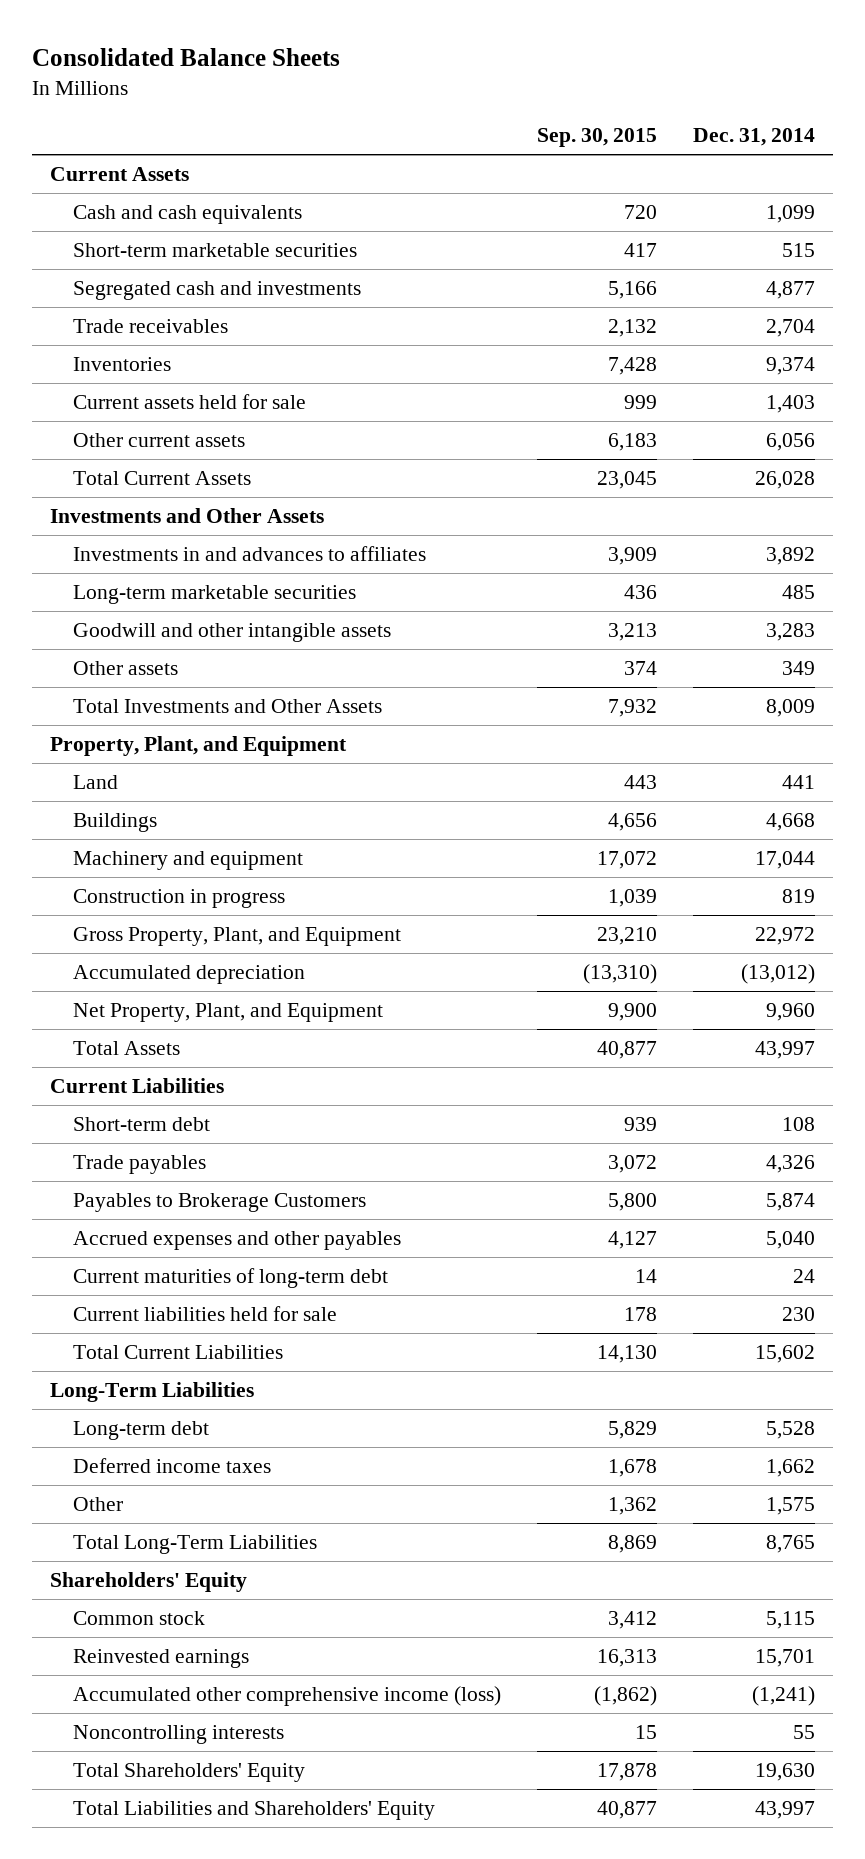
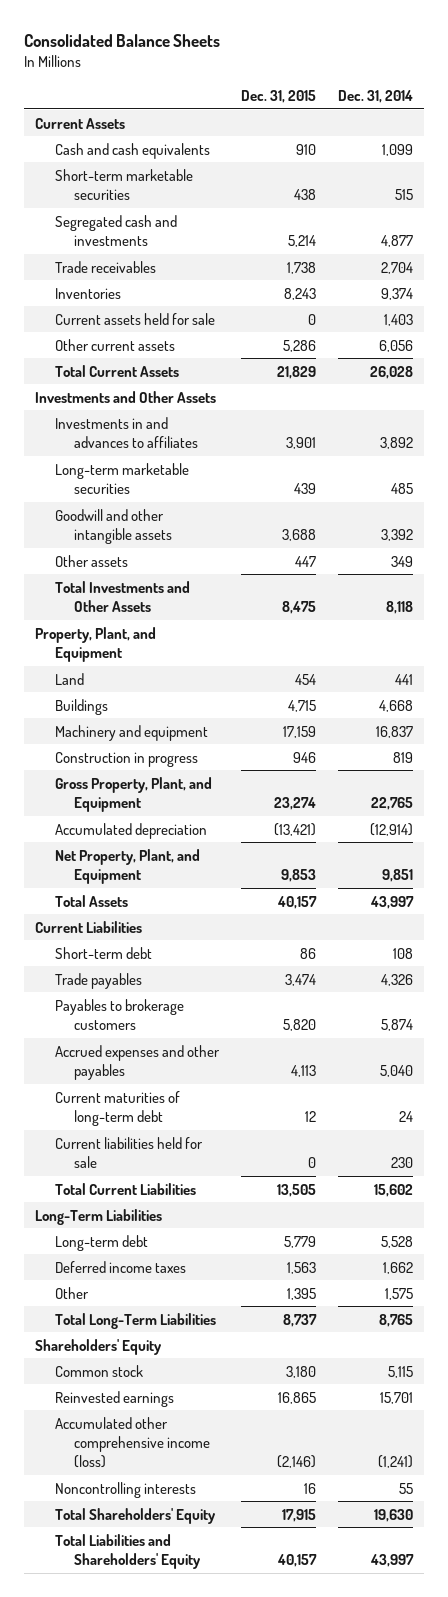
[537,128,658,148] Sep. 30, 2015 -> none
none -> [240,90,316,104] Dec. 31, 2015
[766,622,816,641] 3,283 -> [380,528,413,541] 3,392
[766,698,816,717] 8,009 -> [385,600,413,614] 8,118
[755,850,816,869] 17,044 -> [375,725,413,738] 16,837
[755,926,816,945] 22,972 -> [370,796,413,810] 22,765
[741,963,816,984] (13,012) -> [369,822,413,836] (12,914)
[766,1002,816,1021] 9,960 -> [381,868,413,882] 9,851
[73,1192,367,1212] Payables to Brokerage Customers -> [54,998,184,1030] Payables to brokerage customers

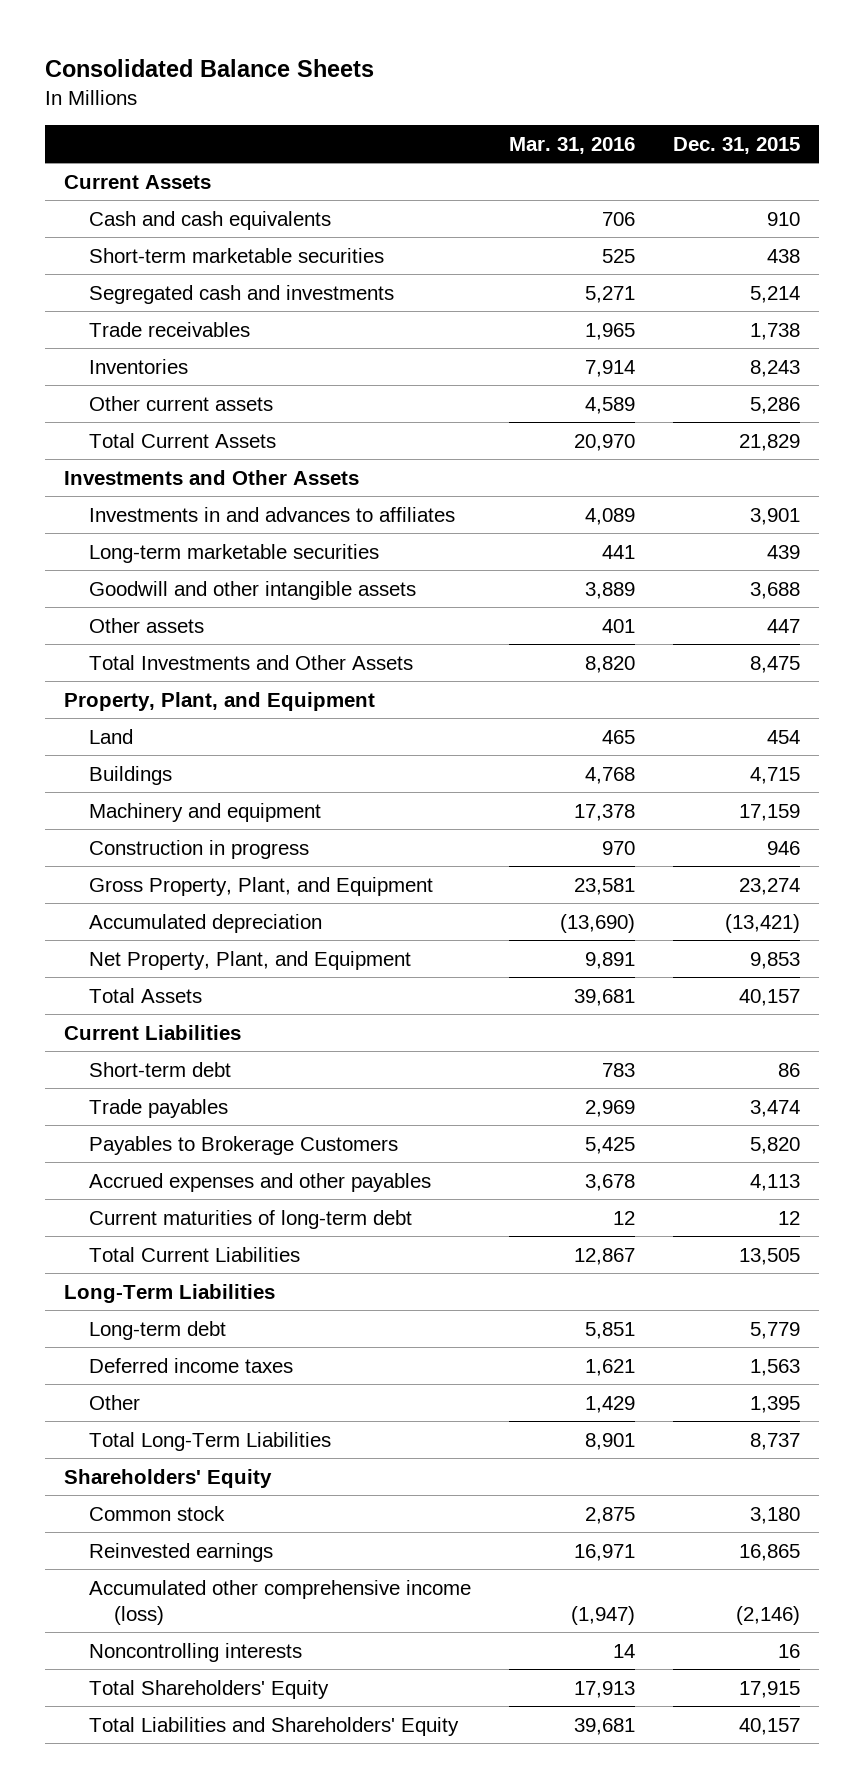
[337,90,413,104] Dec. 31, 2014 -> none
none -> [509,136,636,154] Mar. 31, 2016
[54,312,215,325] Current assets held for sale -> none
[54,998,184,1030] Payables to brokerage customers -> [89,1135,399,1155] Payables to Brokerage Customers
[54,1136,203,1168] Current liabilities held for sale -> none

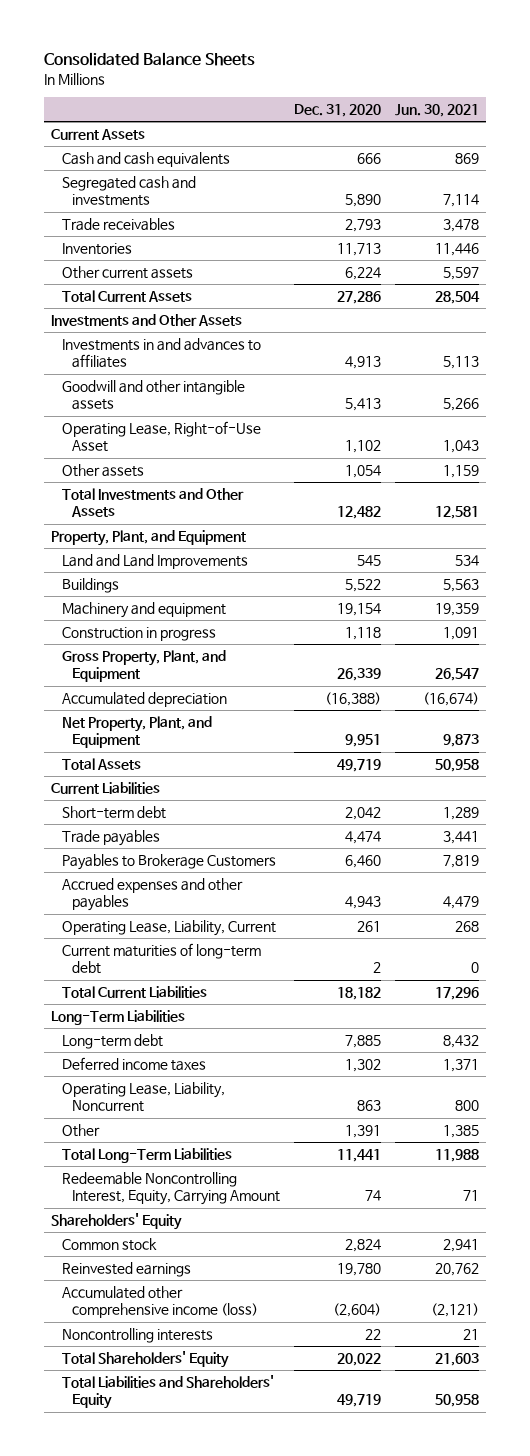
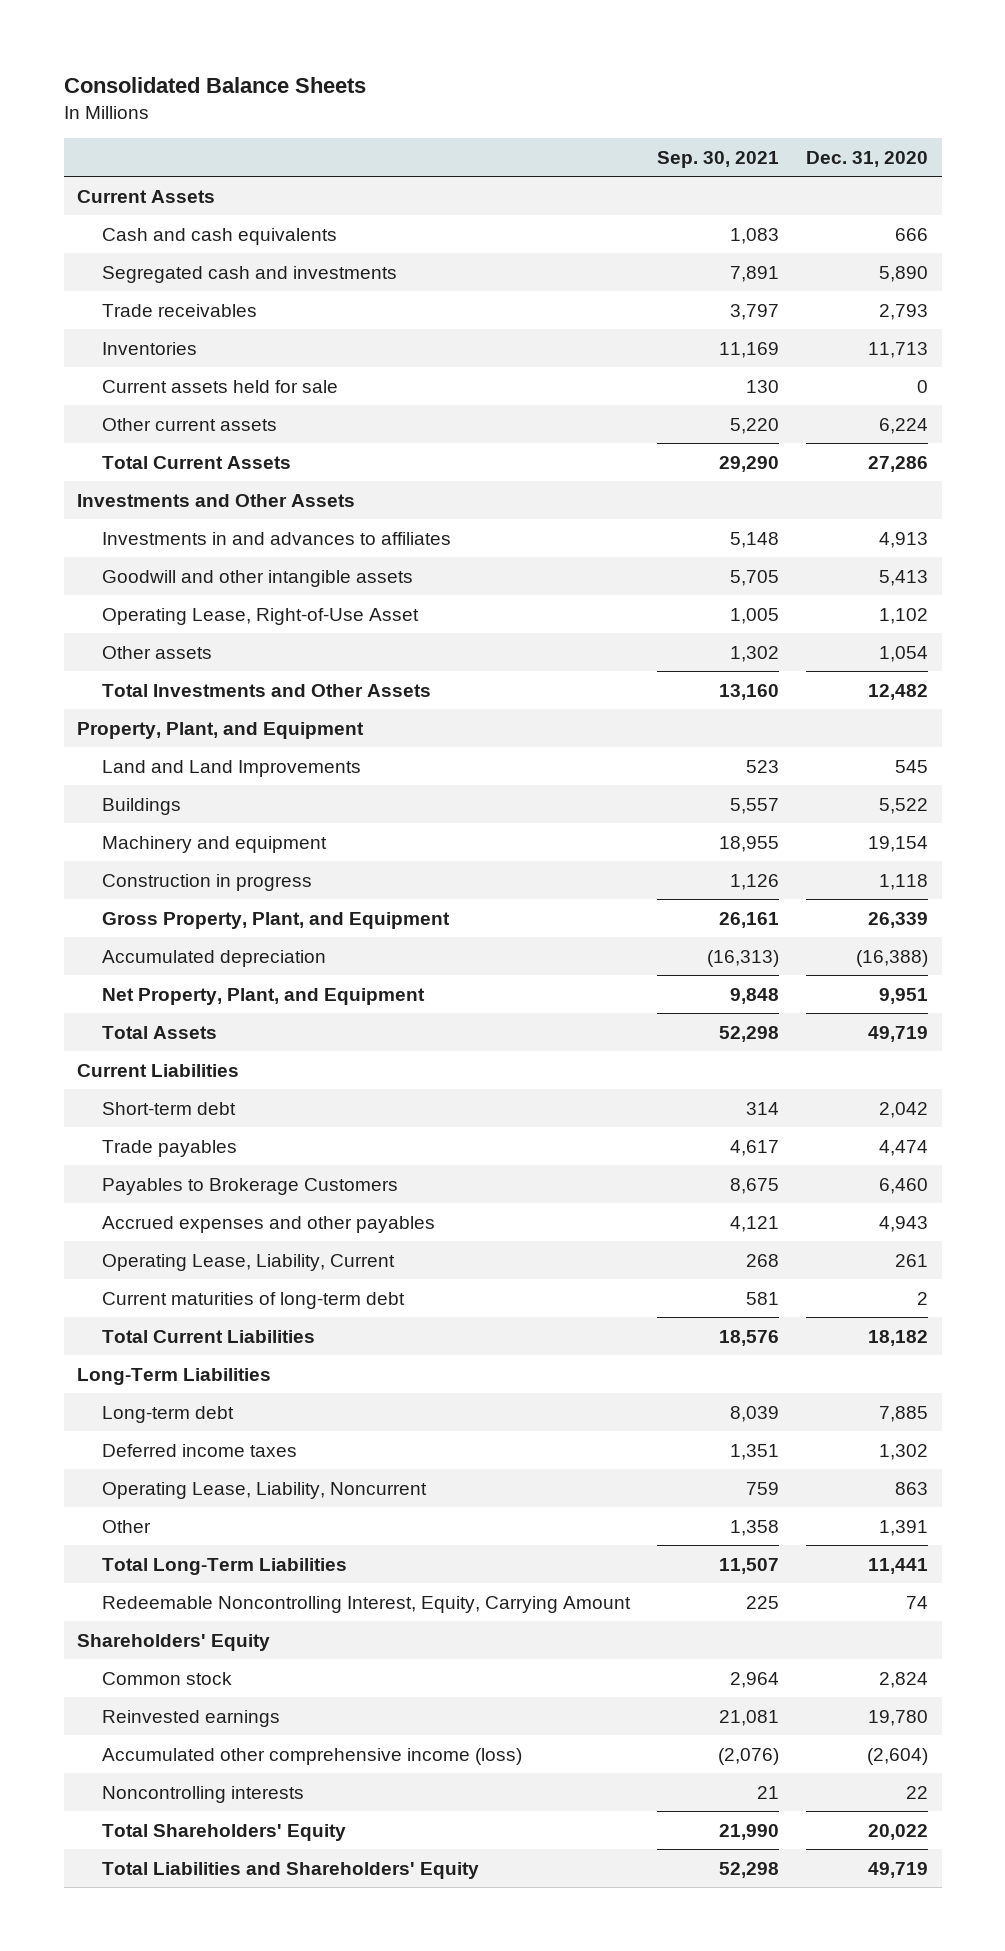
[395,104,480,118] Jun. 30, 2021 -> none
none -> [656,150,779,168] Sep. 30, 2021
none -> [101,379,338,393] Current assets held for sale

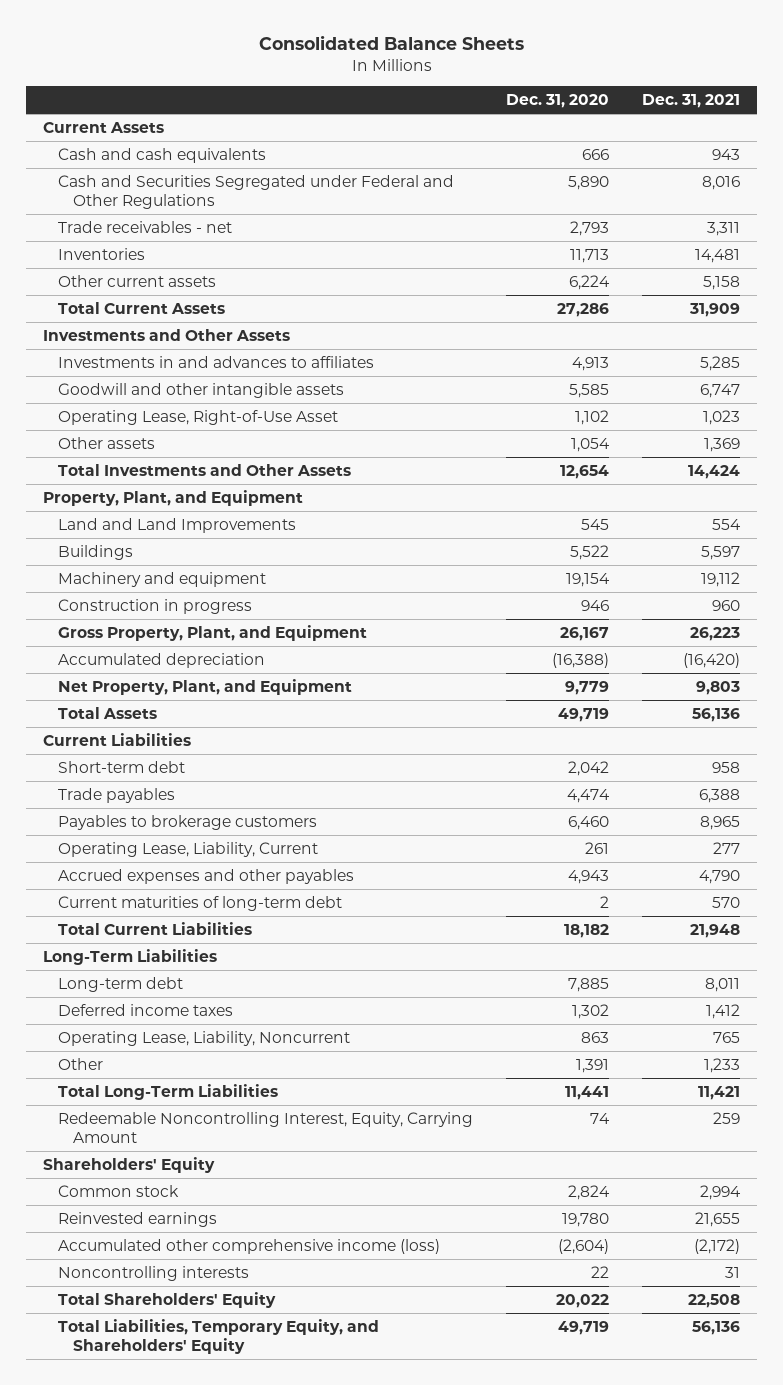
[656,150,779,168] Sep. 30, 2021 -> none
none -> [642,94,741,109] Dec. 31, 2021
[101,265,397,283] Segregated cash and investments -> [58,174,455,210] Cash and Securities Segregated under Federal and Other Regulations
[101,303,257,317] Trade receivables -> [58,220,233,233] Trade receivables - net
[101,379,338,393] Current assets held for sale -> none
[879,569,929,586] 5,413 -> [569,383,610,398] 5,585
[868,683,929,700] 12,482 -> [560,464,610,479] 12,654
[879,873,929,890] 1,118 -> [581,599,610,611] 946
[868,911,929,928] 26,339 -> [560,626,610,641] 26,167
[879,987,929,1004] 9,951 -> [565,680,610,695] 9,779
[101,1177,398,1195] Payables to Brokerage Customers -> [58,814,318,830] Payables to brokerage customers
[101,1215,435,1233] Accrued expenses and other payables -> [58,868,355,884] Accrued expenses and other payables
[101,1861,479,1879] Total Liabilities and Shareholders' Equity -> [58,1318,380,1355] Total Liabilities, Temporary Equity, and Shareholders' Equity

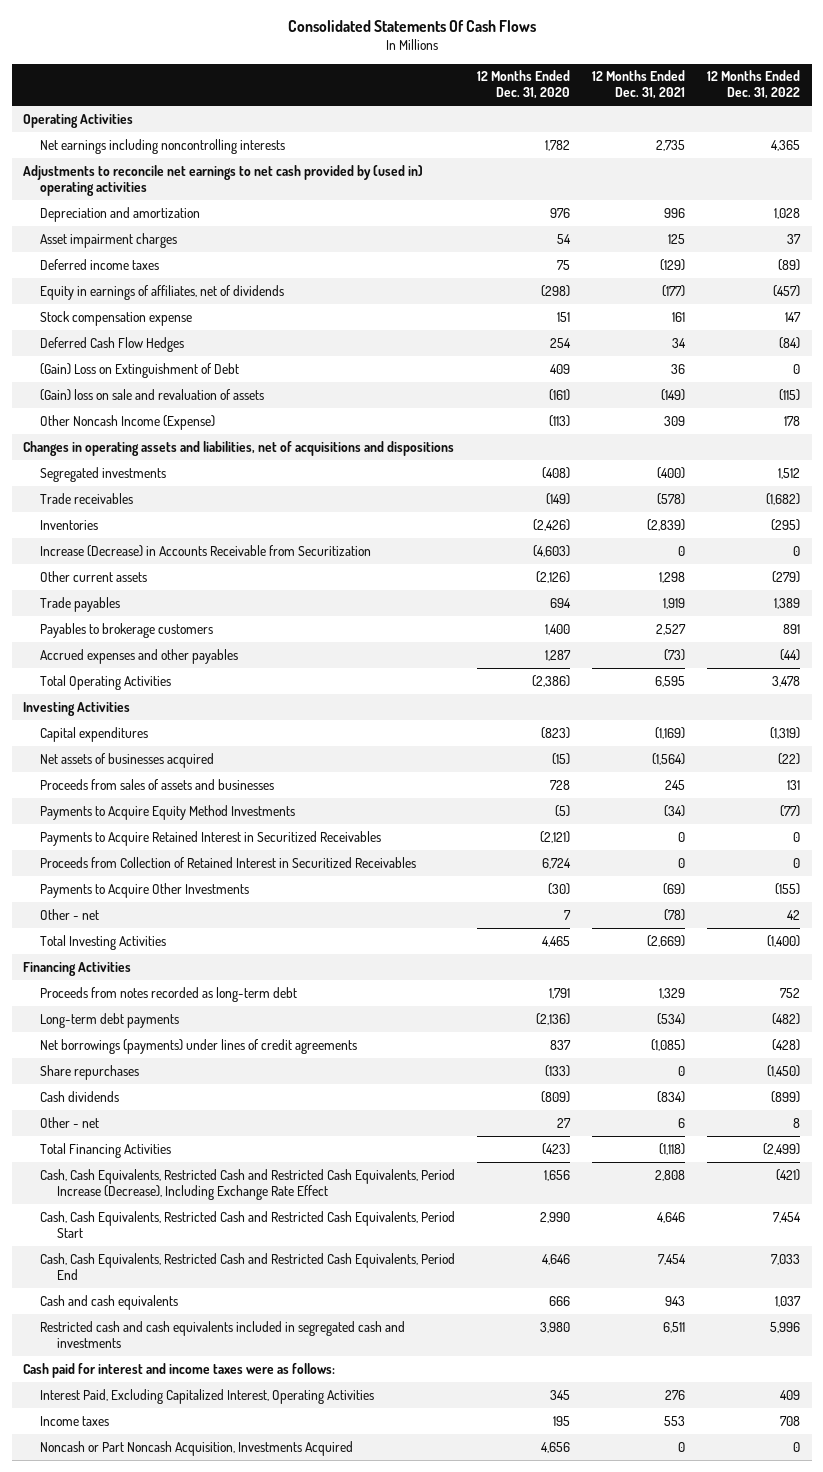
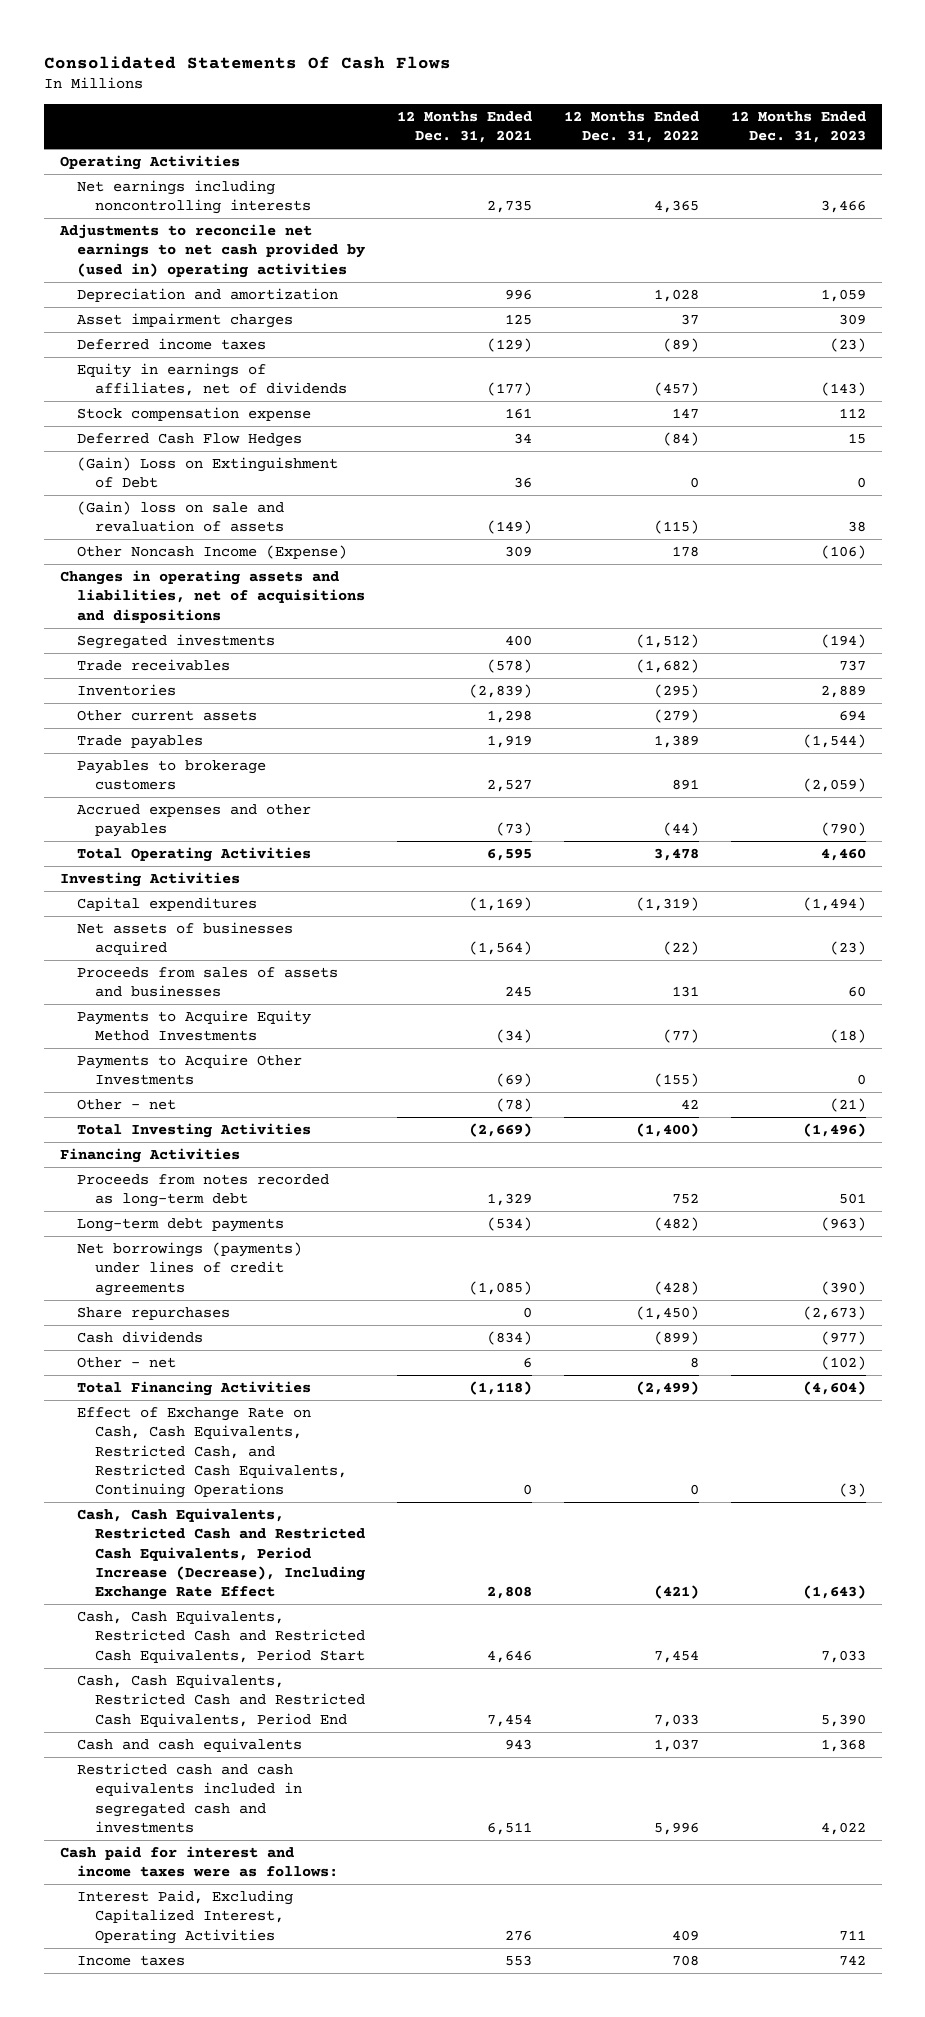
[477,70,571,100] 12 Months Ended Dec. 31, 2020 -> none
none -> [730,110,866,144] 12 Months Ended Dec. 31, 2023
[657,466,686,479] (400) -> [505,634,533,646] 400
[778,467,801,479] 1,512 -> [636,633,700,648] (1,512)
[39,544,371,557] Increase (Decrease) in Accounts Receivable from Securitization -> none
[39,830,381,846] Payments to Acquire Retained Interest in Securitized Receivables -> none
[39,856,416,868] Proceeds from Collection of Retained Interest in Securitized Receivables -> none
none -> [77,1406,348,1499] Effect of Exchange Rate on Cash, Cash Equivalents, Restricted Cash, and Restricted Cash Equivalents, Continuing Operations
[39,1440,353,1456] Noncash or Part Noncash Acquisition, Investments Acquired -> none

